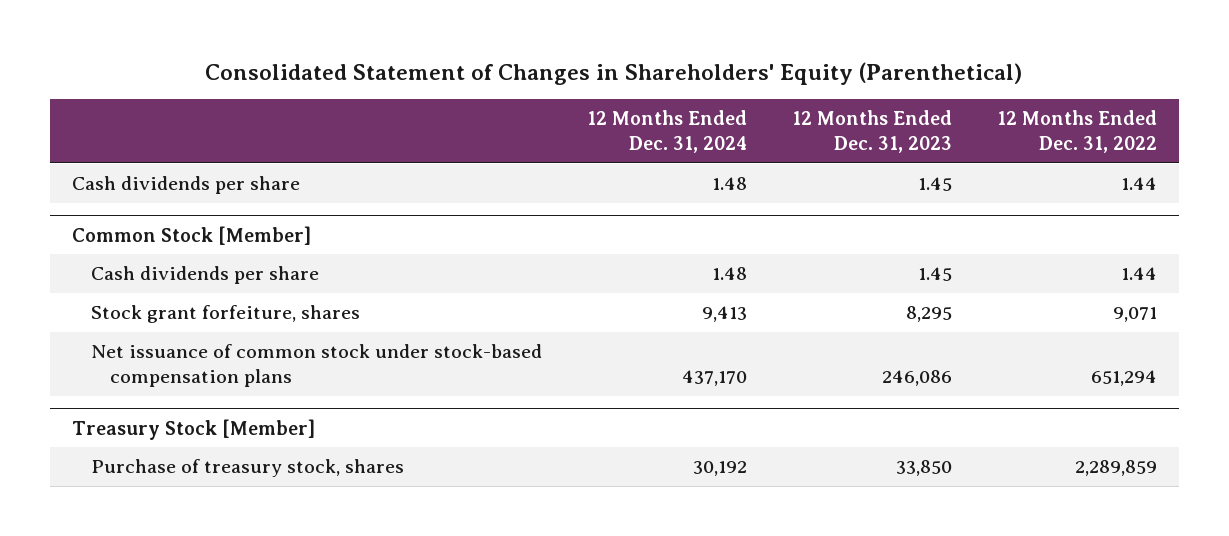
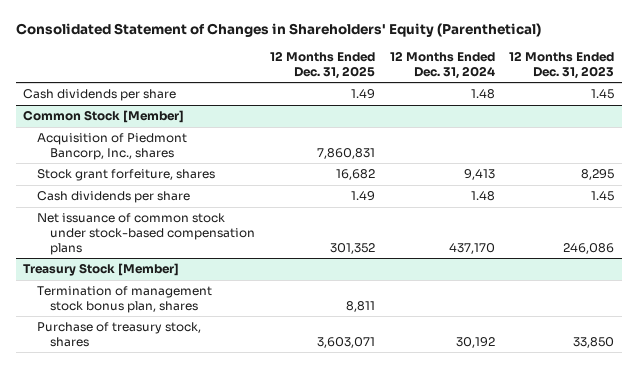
[996,110,1157,153] 12 Months Ended Dec. 31, 2022 -> none
none -> [269,51,375,79] 12 Months Ended Dec. 31, 2025
none -> [36,133,187,160] Acquisition of Piedmont Bancorp, Inc., shares
[90,266,319,285] Cash dividends per share -> [36,191,190,204] Cash dividends per share
none -> [36,286,212,313] Termination of management stock bonus plan, shares

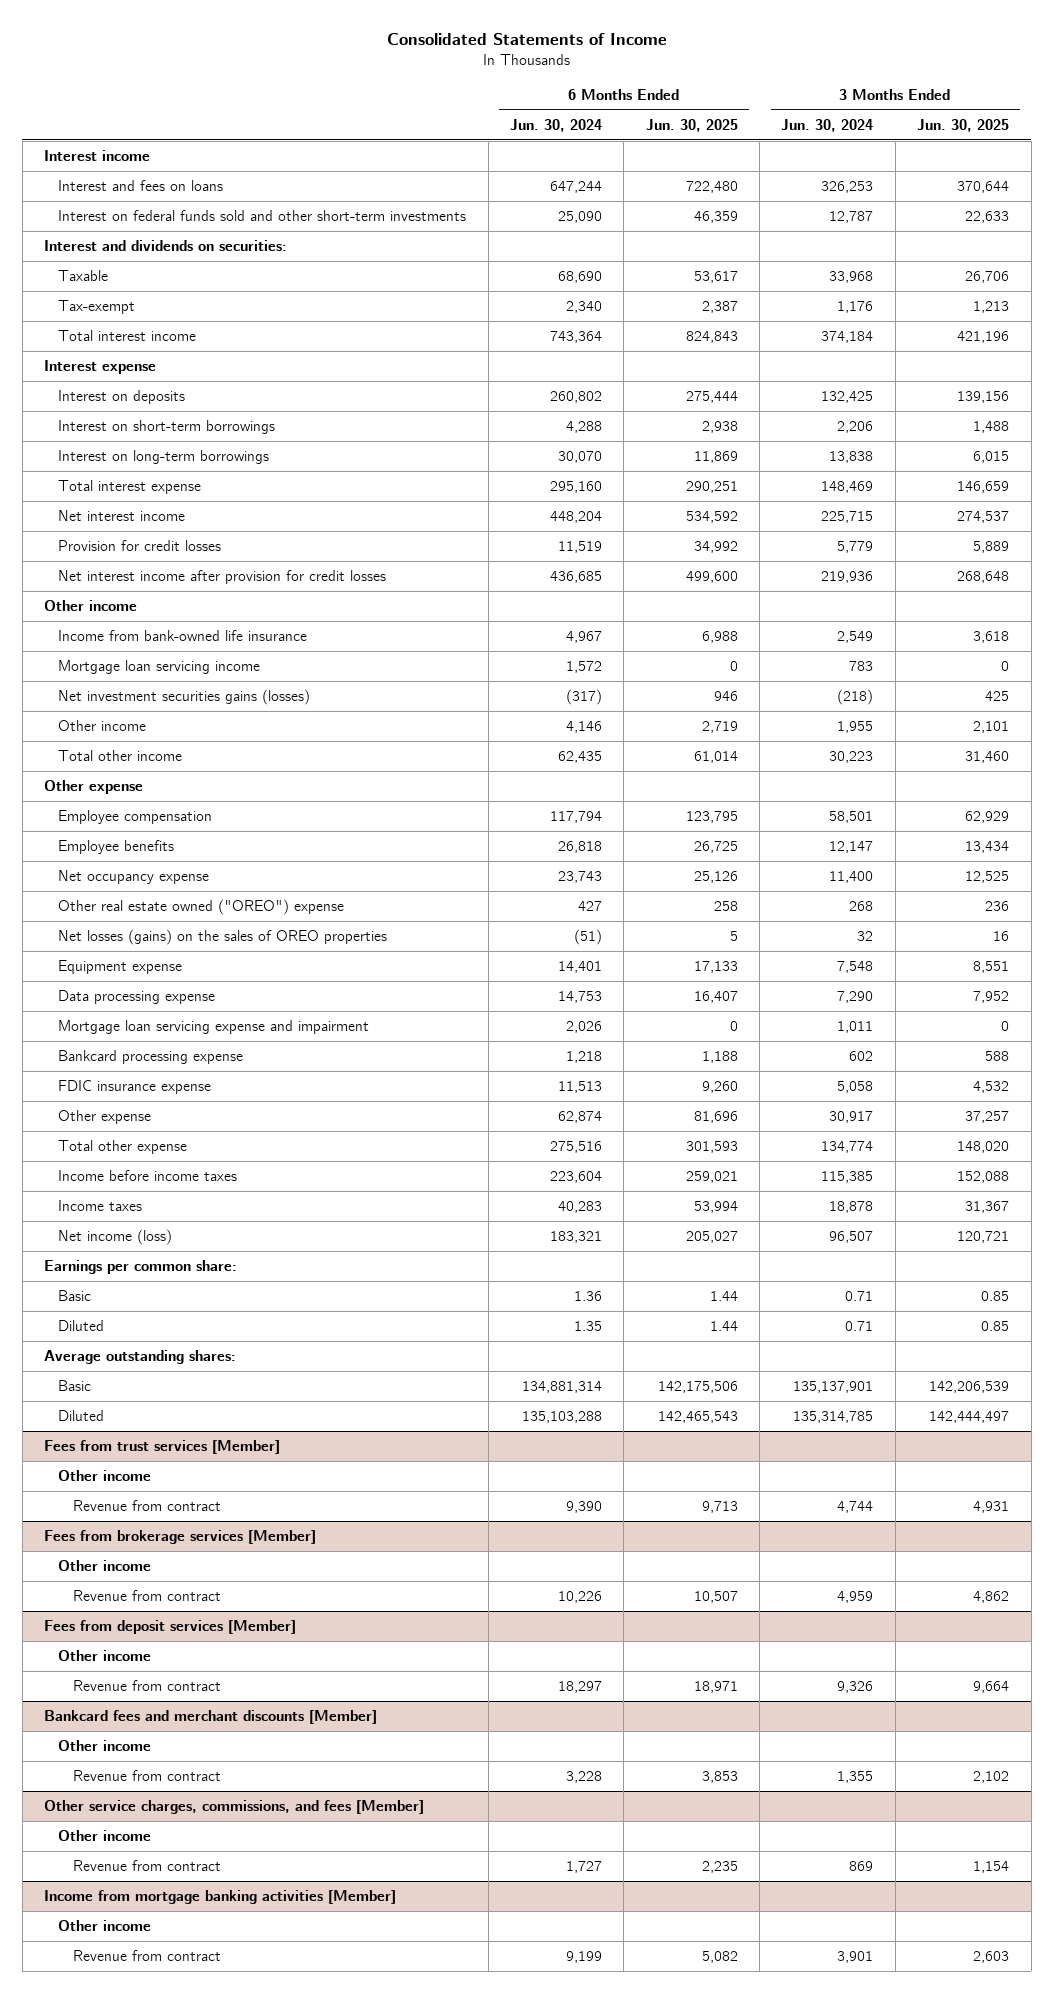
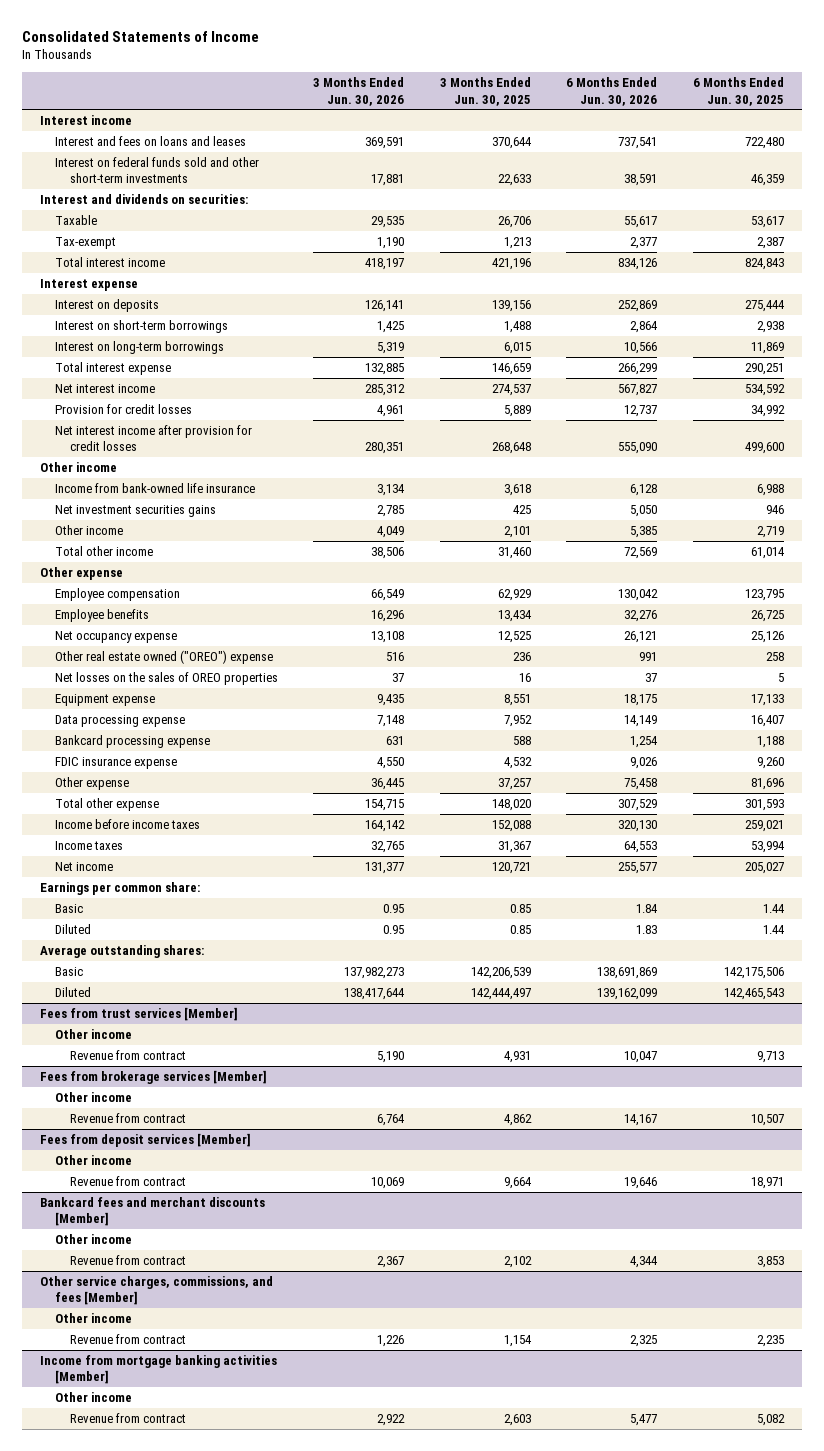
[510,118,603,132] Jun. 30, 2024 -> none
[781,118,874,132] Jun. 30, 2024 -> none
none -> [313,77,405,106] 3 Months Ended Jun. 30, 2026
none -> [566,77,658,106] 6 Months Ended Jun. 30, 2026
[58,180,224,192] Interest and fees on loans -> [54,136,246,147] Interest and fees on loans and leases
[58,660,261,675] Mortgage loan servicing income -> none
[58,689,311,706] Net investment securities gains (losses) -> [54,505,216,518] Net investment securities gains
[58,929,388,946] Net losses (gains) on the sales of OREO properties -> [54,672,278,686] Net losses on the sales of OREO properties
[58,1020,370,1035] Mortgage loan servicing expense and impairment -> none
[58,1229,173,1246] Net income (loss) -> [54,862,113,872] Net income

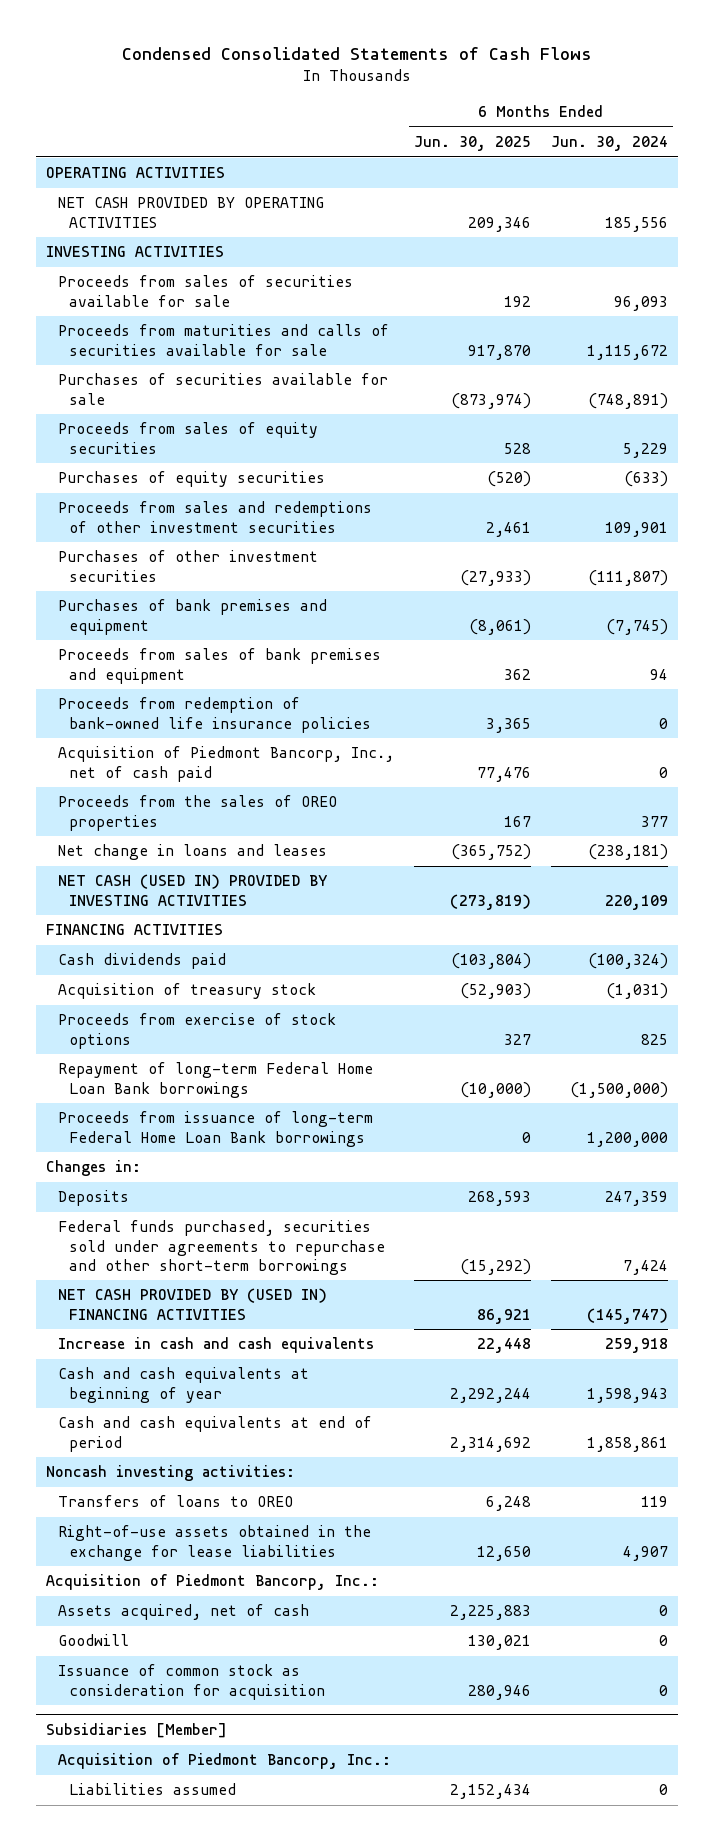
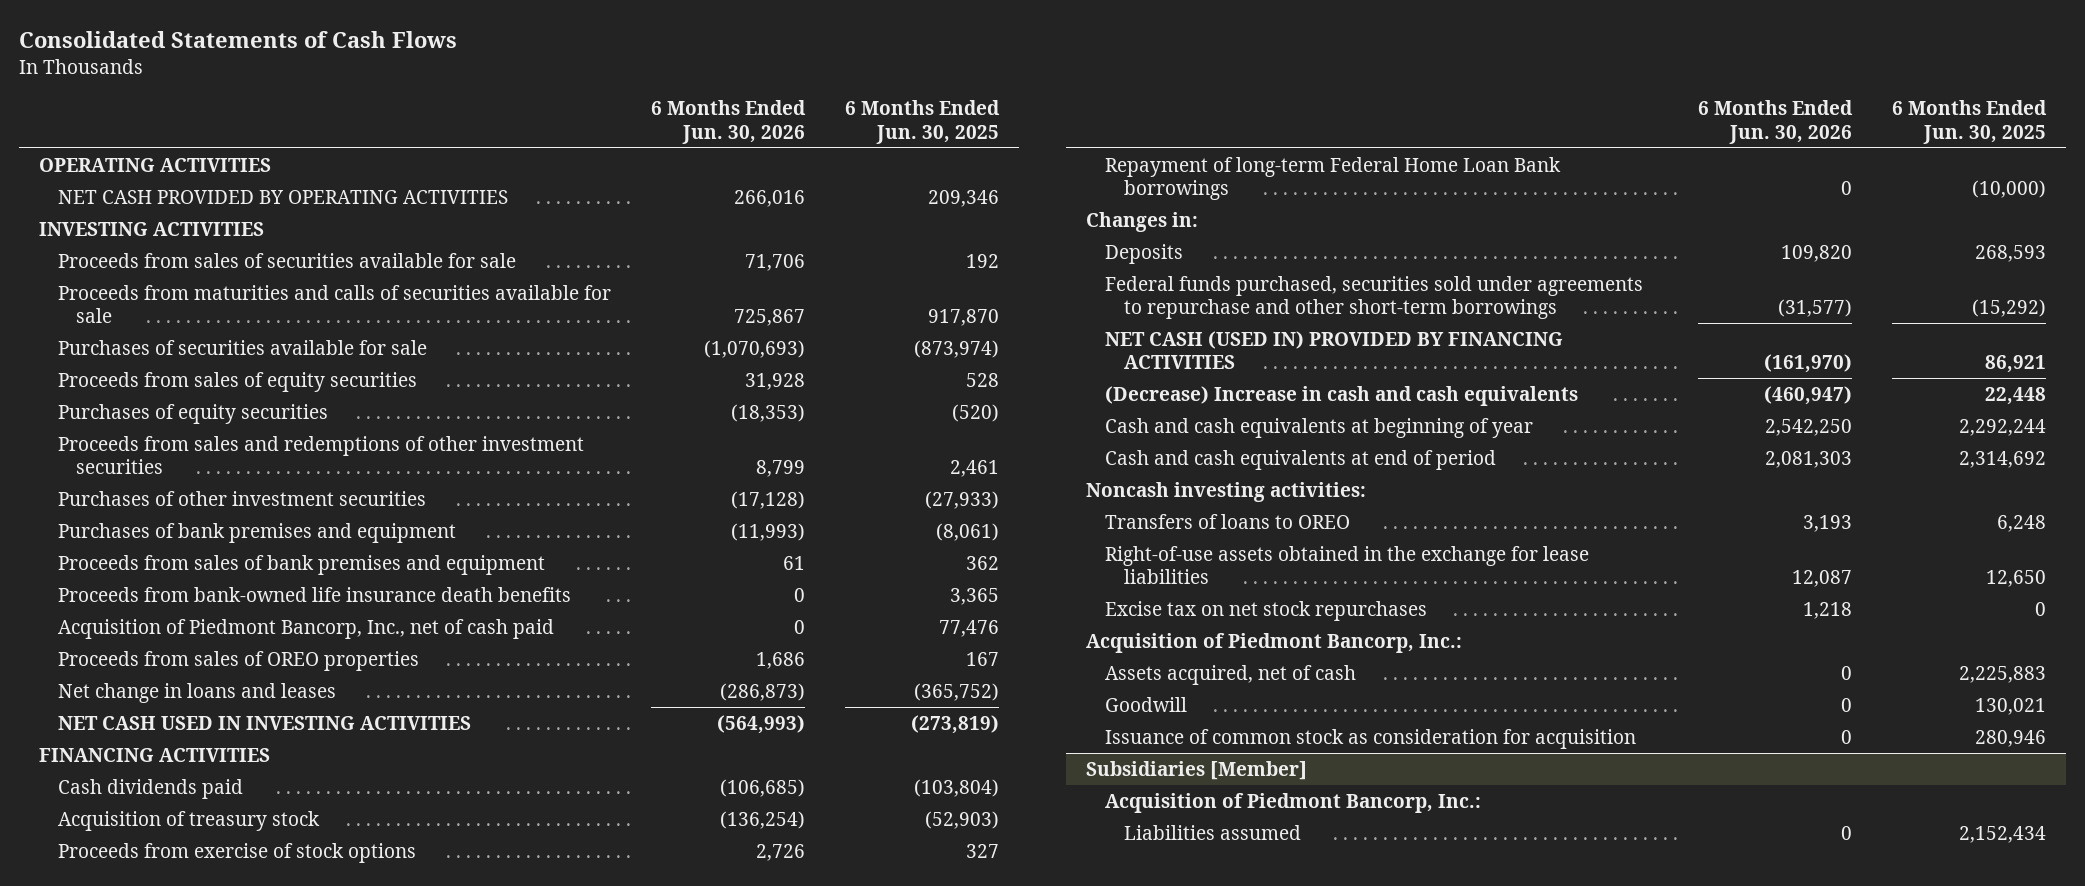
[121,47,592,61] Condensed Consolidated Statements of Cash Flows -> [18,31,457,49] Consolidated Statements of Cash Flows
[550,135,668,151] Jun. 30, 2024 -> none
none -> [650,100,806,144] 6 Months Ended Jun. 30, 2026
[57,697,372,733] Proceeds from redemption of bank-owned life insurance policies -> [57,586,571,602] Proceeds from bank-owned life insurance death benefits
[57,795,337,831] Proceeds from the sales of OREO properties -> [57,650,419,671] Proceeds from sales of OREO properties
[57,874,328,906] NET CASH (USED IN) PROVIDED BY INVESTING ACTIVITIES -> [57,715,471,730] NET CASH USED IN INVESTING ACTIVITIES
[57,1111,373,1147] Proceeds from issuance of long-term Federal Home Loan Bank borrowings -> none
[57,1288,327,1320] NET CASH PROVIDED BY (USED IN) FINANCING ACTIVITIES -> [1104,330,1563,370] NET CASH (USED IN) PROVIDED BY FINANCING ACTIVITIES
[57,1337,374,1354] Increase in cash and cash equivalents -> [1104,385,1578,406] (Decrease) Increase in cash and cash equivalents
none -> [1104,600,1427,621] Excise tax on net stock repurchases

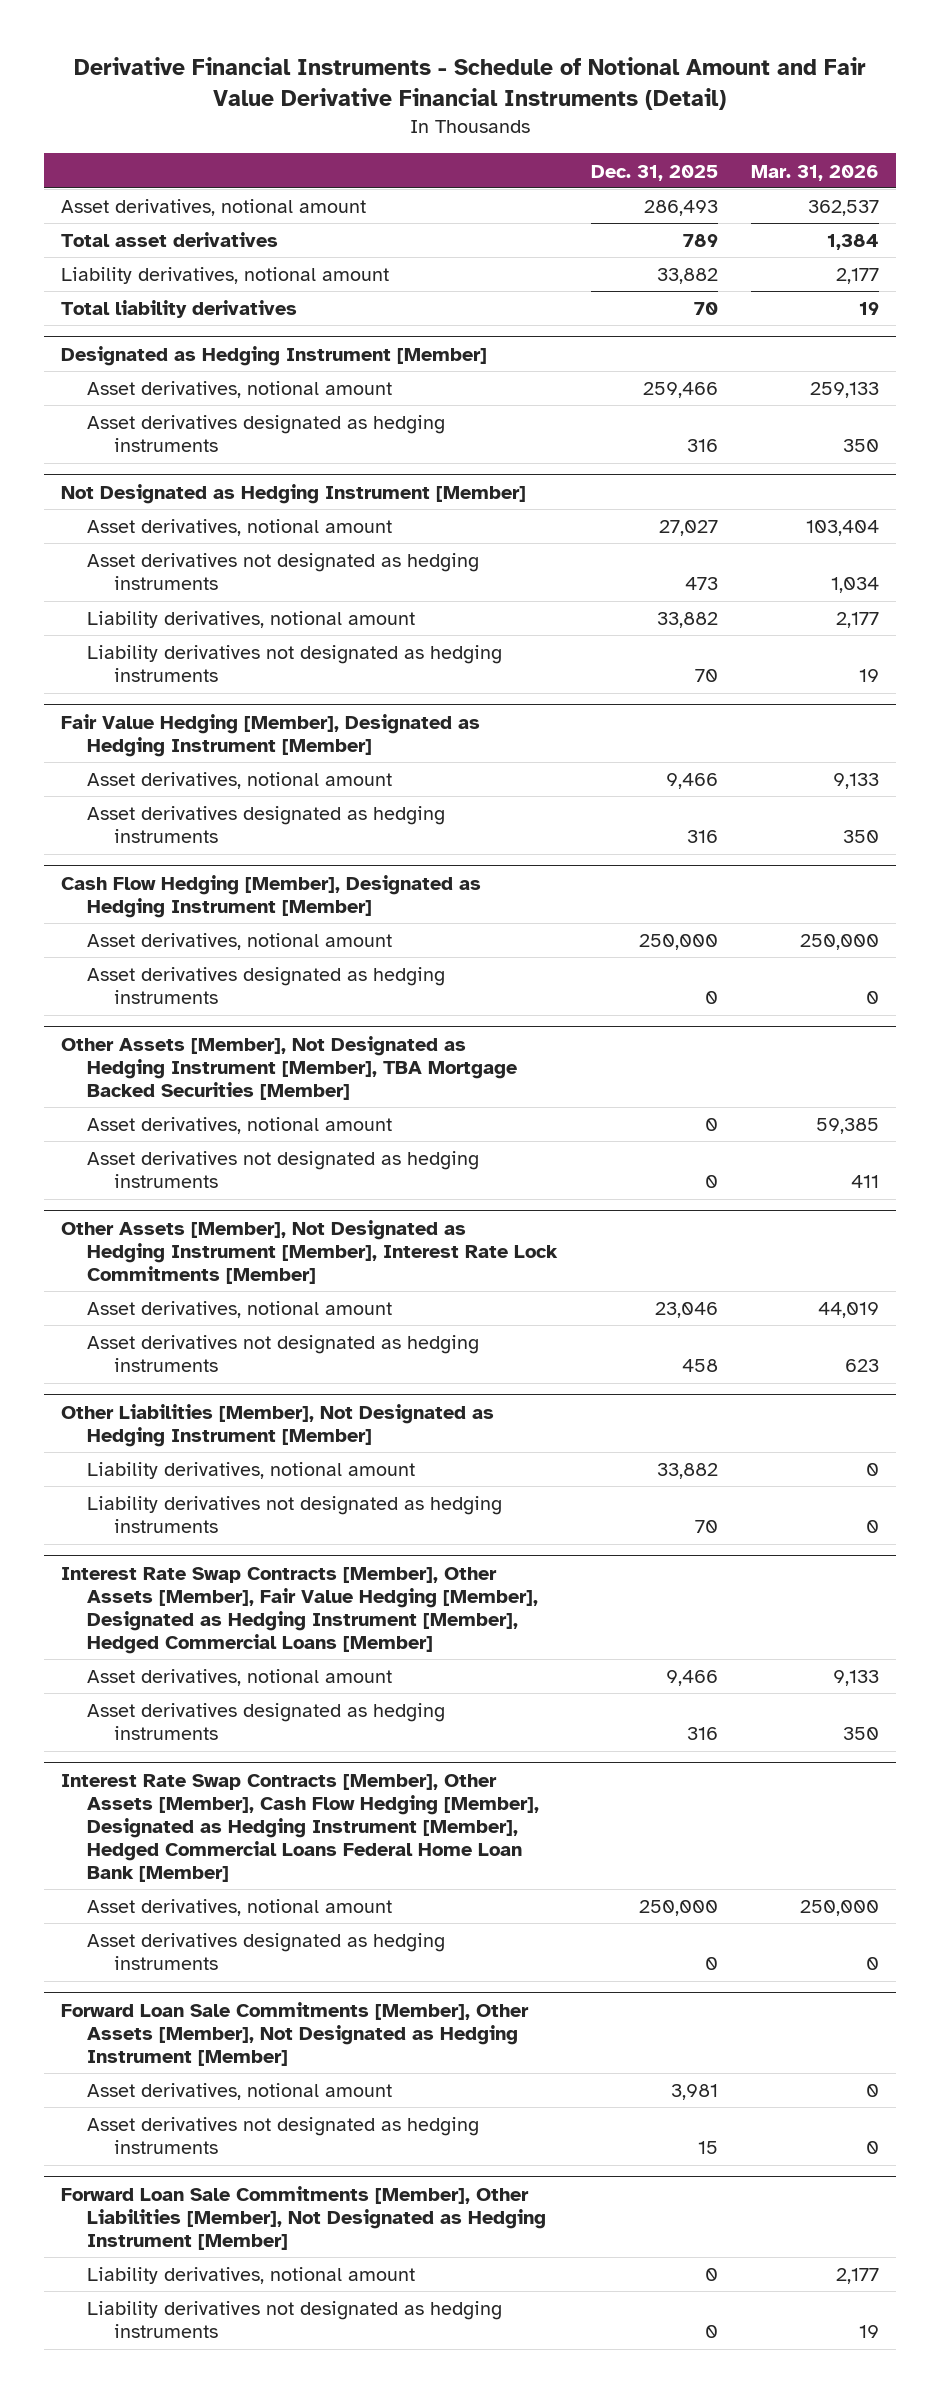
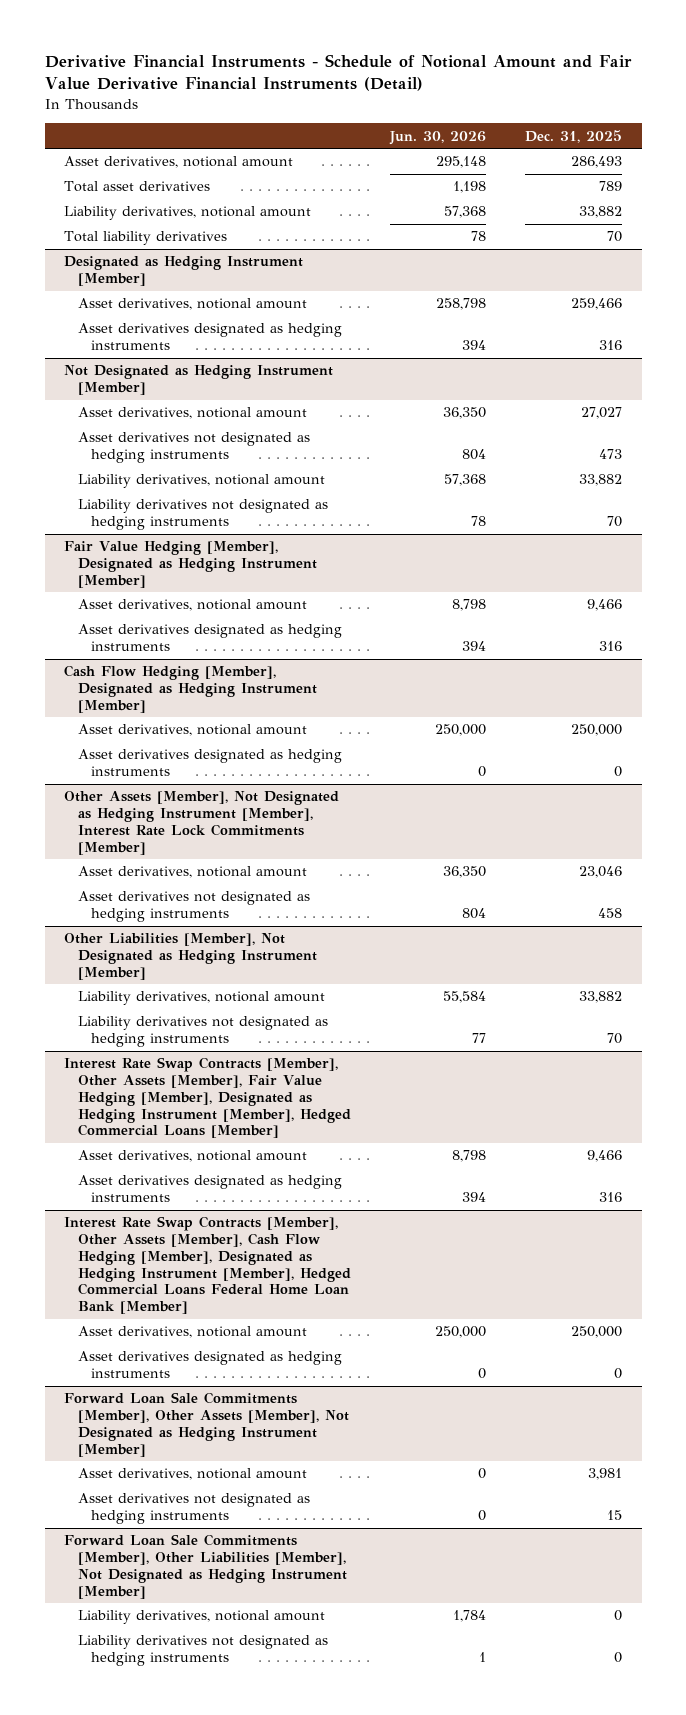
[751,164,880,181] Mar. 31, 2026 -> none
none -> [388,130,486,145] Jun. 30, 2026
[60,1035,518,1100] Other Assets [Member], Not Designated as Hedging Instrument [Member], TBA Mortgage Backed Securities [Member] -> none
[87,1117,393,1135] Asset derivatives, notional amount -> none
[87,1151,480,1189] Asset derivatives not designated as hedging instruments -> none

